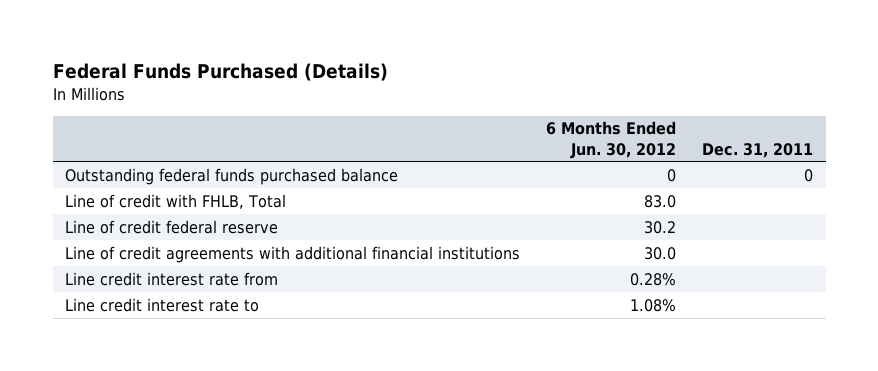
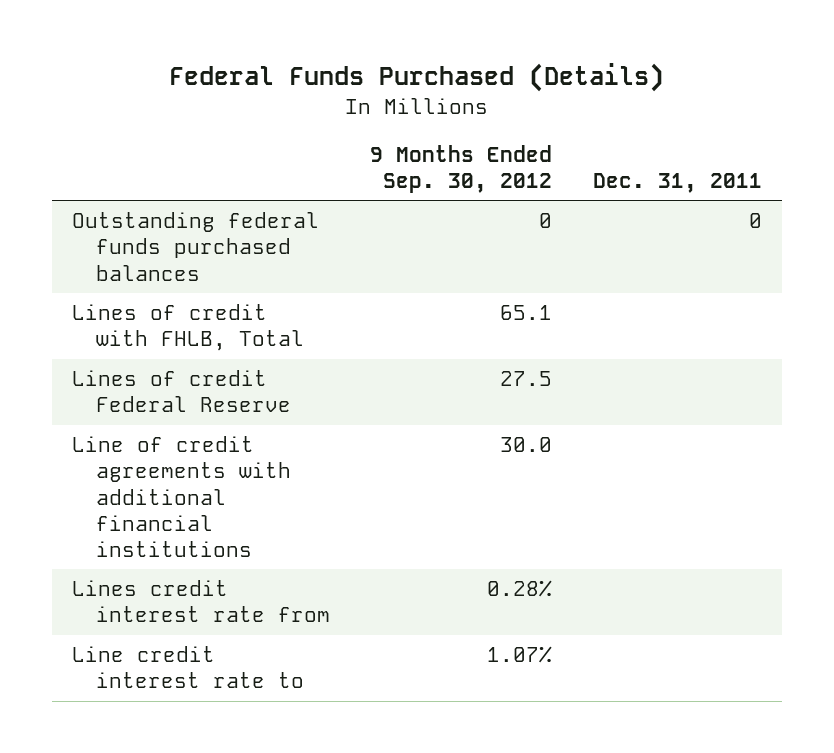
[546,121,677,159] 6 Months Ended Jun. 30, 2012 -> none
none -> [370,144,553,194] 9 Months Ended Sep. 30, 2012
[65,167,399,185] Outstanding federal funds purchased balance -> [72,212,320,281] Outstanding federal funds purchased balances
[65,193,287,209] Line of credit with FHLB, Total -> [72,304,305,352] Lines of credit with FHLB, Total
[65,219,279,234] Line of credit federal reserve -> [72,370,292,413] Lines of credit Federal Reserve
[65,271,279,286] Line credit interest rate from -> [72,580,331,623] Lines credit interest rate from

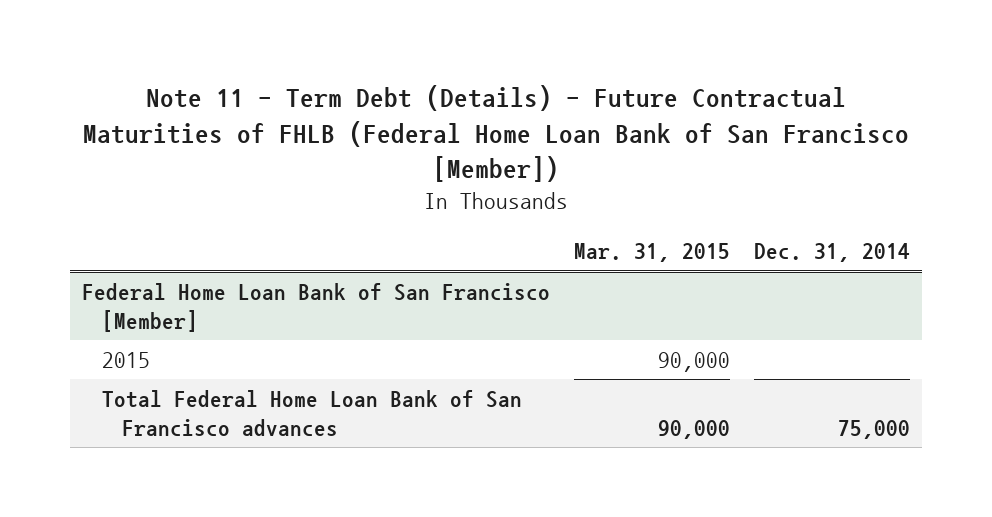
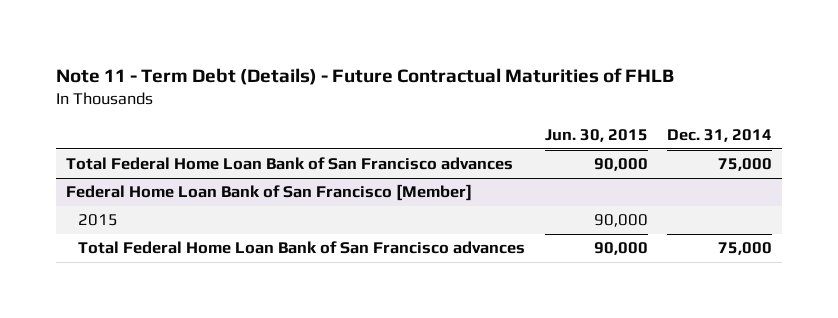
[83,85,910,183] Note 11 - Term Debt (Details) - Future Contractual Maturities of FHLB (Federal Home Loan Bank of San Francisco [Member]) -> [56,67,675,85] Note 11 - Term Debt (Details) - Future Contractual Maturities of FHLB
[574,243,731,263] Mar. 31, 2015 -> none
none -> [544,128,648,142] Jun. 30, 2015
none -> [65,157,513,171] Total Federal Home Loan Bank of San Francisco advances

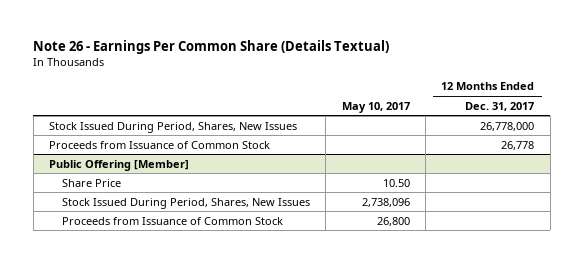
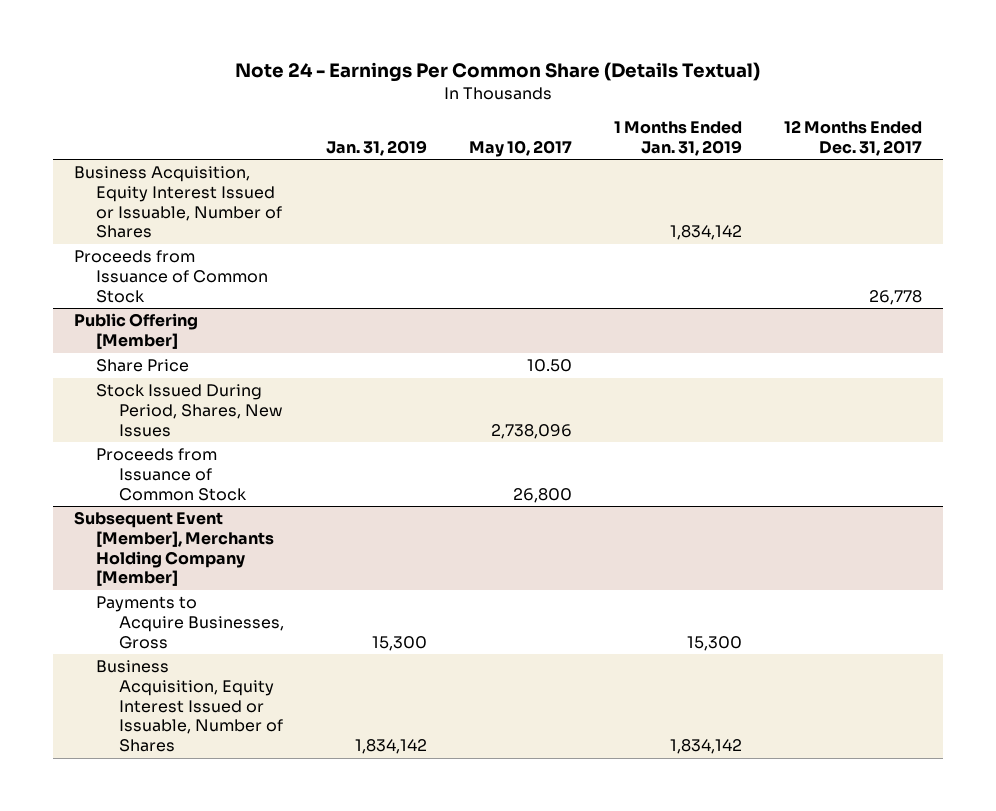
[33,39,390,54] Note 26 - Earnings Per Common Share (Details Textual) -> [234,62,760,83] Note 24 - Earnings Per Common Share (Details Textual)
none -> [326,139,428,156] Jan. 31, 2019
none -> [614,120,743,156] 1 Months Ended Jan. 31, 2019
[49,121,298,133] Stock Issued During Period, Shares, New Issues -> none
none -> [73,166,283,239] Business Acquisition, Equity Interest Issued or Issuable, Number of Shares
none -> [73,511,275,587] Subsequent Event [Member], Merchants Holding Company [Member]
none -> [96,596,285,649] Payments to Acquire Businesses, Gross
none -> [96,660,284,752] Business Acquisition, Equity Interest Issued or Issuable, Number of Shares

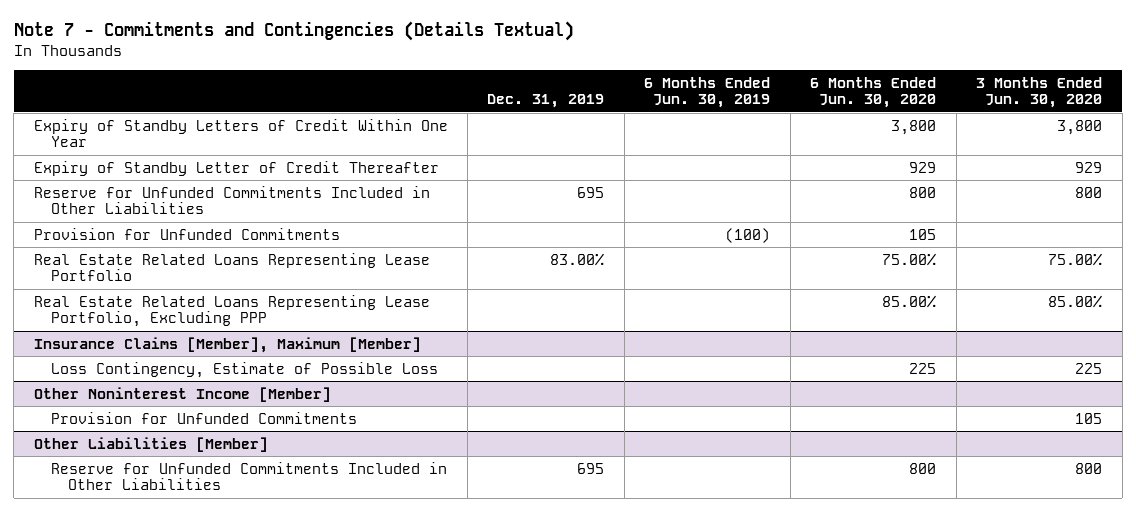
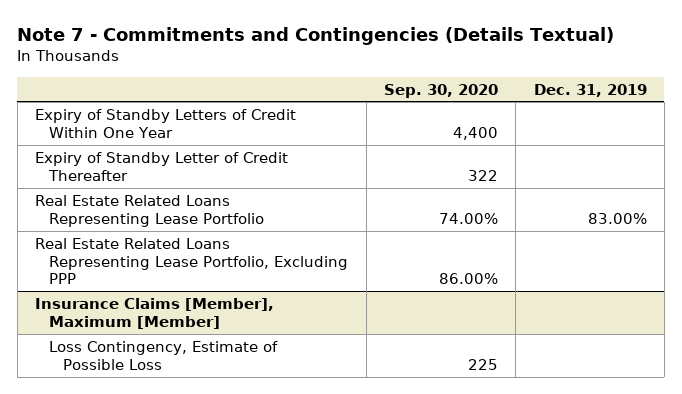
[644,76,771,109] 6 Months Ended Jun. 30, 2019 -> none
[810,76,937,109] 6 Months Ended Jun. 30, 2020 -> none
[976,76,1103,109] 3 Months Ended Jun. 30, 2020 -> none
none -> [383,83,498,98] Sep. 30, 2020
[33,185,430,215] Reserve for Unfunded Commitments Included in Other Liabilities -> none
[33,227,340,240] Provision for Unfunded Commitments -> none
[33,386,331,402] Other Noninterest Income [Member] -> none
[50,411,357,424] Provision for Unfunded Commitments -> none
[33,436,268,452] Other Liabilities [Member] -> none
[50,461,447,491] Reserve for Unfunded Commitments Included in Other Liabilities -> none

